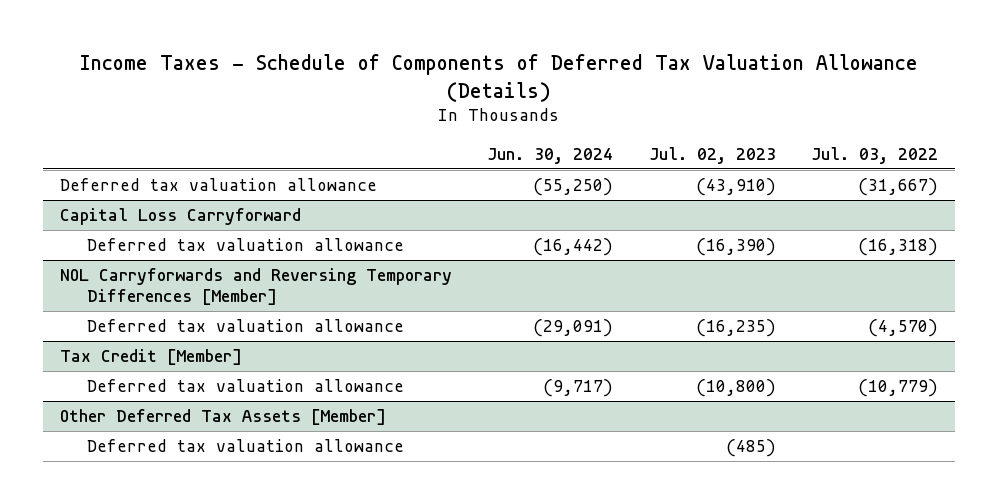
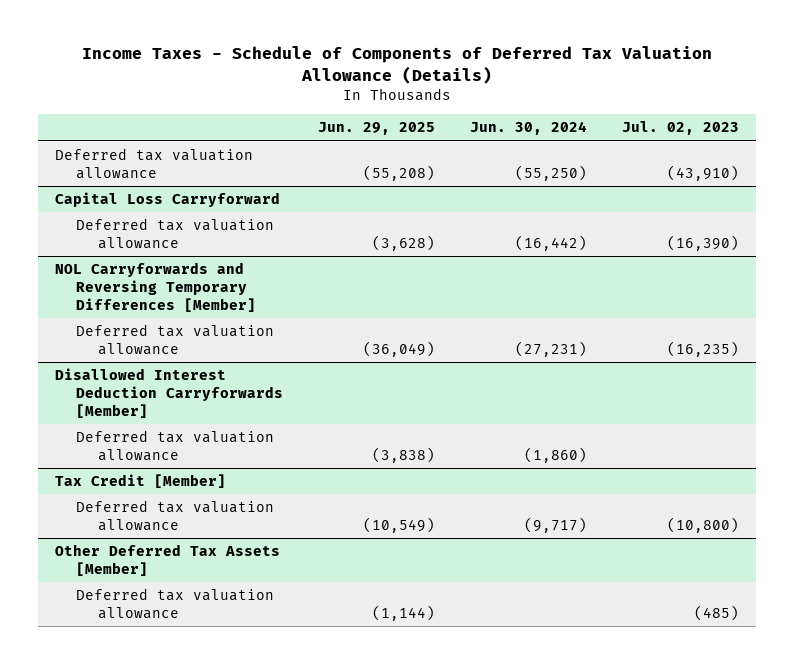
[810,147,938,165] Jul. 03, 2022 -> none
none -> [318,122,436,136] Jun. 29, 2025
[533,319,614,338] (29,091) -> [514,341,587,358] (27,231)
none -> [54,368,284,419] Disallowed Interest Deduction Carryforwards [Member]
none -> [76,430,275,462] Deferred tax valuation allowance

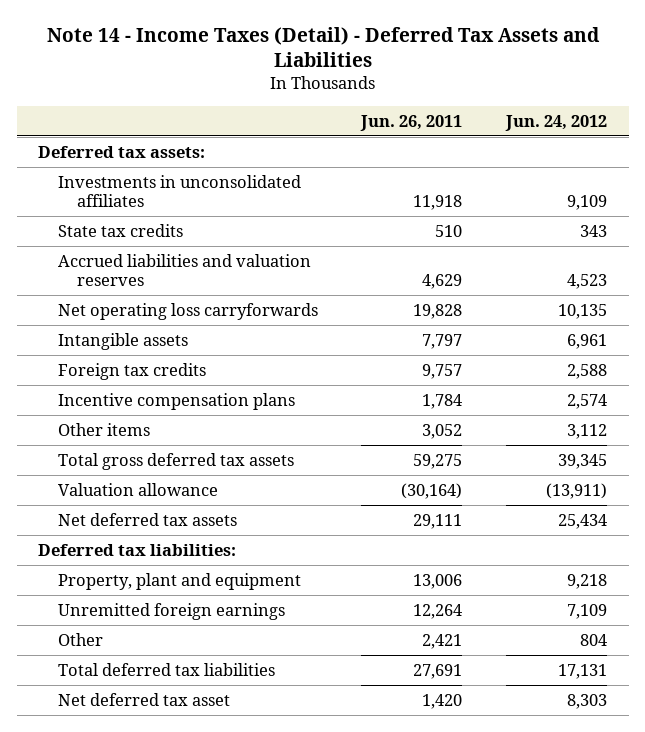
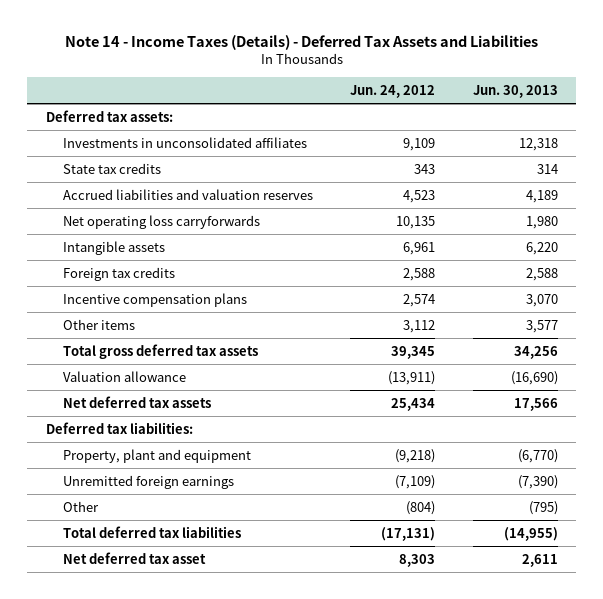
[46,26,600,68] Note 14 - Income Taxes (Detail) - Deferred Tax Assets and Liabilities -> [64,34,538,50] Note 14 - Income Taxes (Details) - Deferred Tax Assets and Liabilities
[360,114,463,131] Jun. 26, 2011 -> none
none -> [472,84,558,98] Jun. 30, 2013
[566,573,607,589] 9,218 -> [395,448,436,463] (9,218)
[566,603,607,619] 7,109 -> [395,474,436,489] (7,109)
[579,633,607,646] 804 -> [406,500,436,515] (804)
[557,663,607,679] 17,131 -> [381,526,436,541] (17,131)

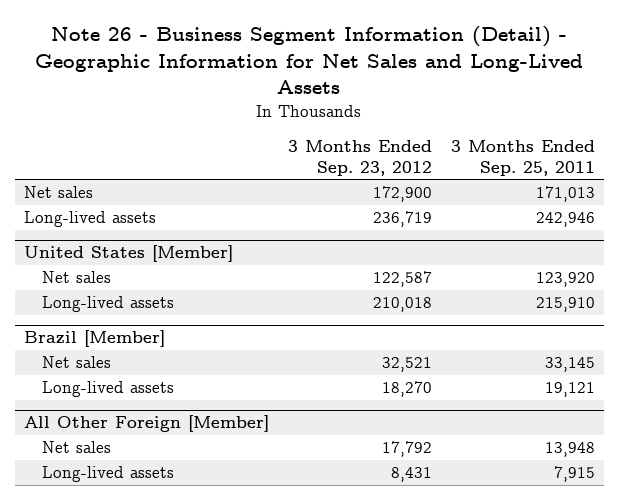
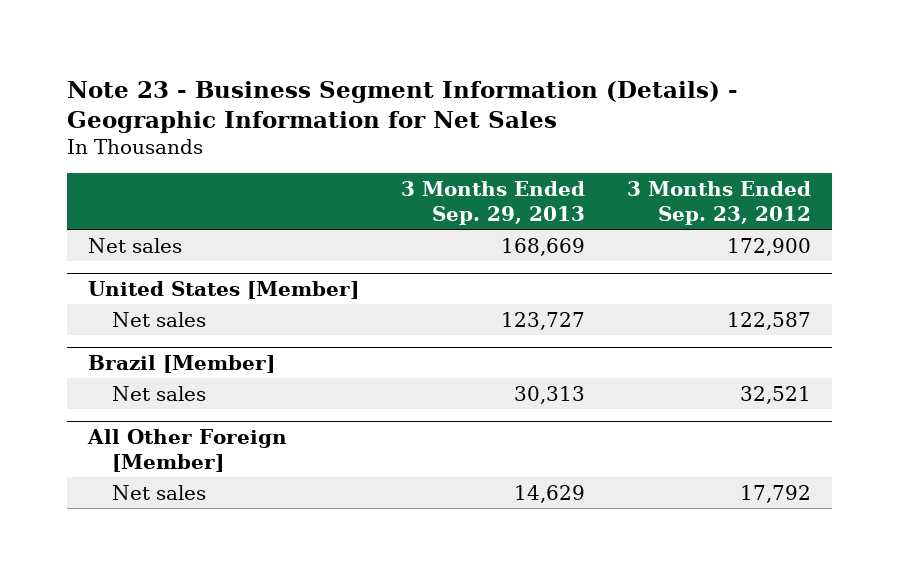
[35,26,584,95] Note 26 - Business Segment Information (Detail) - Geographic Information for Net Sales and Long-Lived Assets -> [67,80,739,133] Note 23 - Business Segment Information (Details) - Geographic Information for Net Sales
[450,140,595,176] 3 Months Ended Sep. 25, 2011 -> none
none -> [401,180,586,225] 3 Months Ended Sep. 29, 2013
[24,211,157,228] Long-lived assets -> none
[41,296,174,313] Long-lived assets -> none
[41,381,174,398] Long-lived assets -> none
[41,466,174,483] Long-lived assets -> none

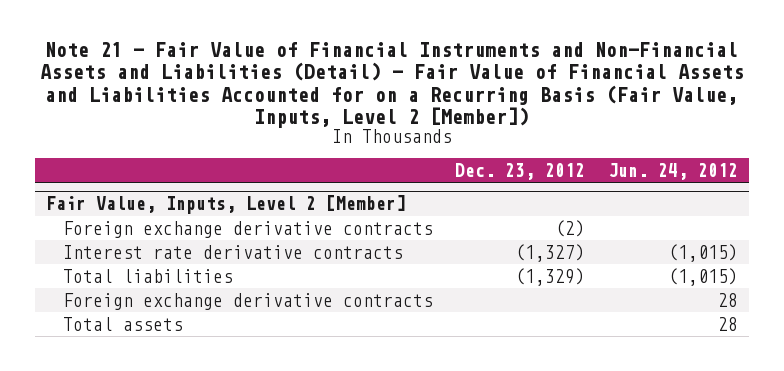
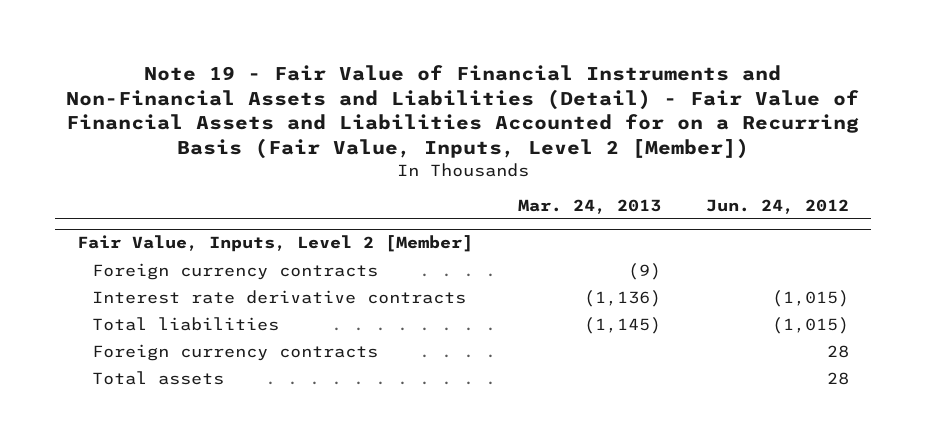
[40,42,745,129] Note 21 - Fair Value of Financial Instruments and Non-Financial Assets and Liabilities (Detail) - Fair Value of Financial Assets and Liabilities Accounted for on a Recurring Basis (Fair Value, Inputs, Level 2 [Member]) -> [66,64,860,160] Note 19 - Fair Value of Financial Instruments and Non-Financial Assets and Liabilities (Detail) - Fair Value of Financial Assets and Liabilities Accounted for on a Recurring Basis (Fair Value, Inputs, Level 2 [Member])
[455,162,586,180] Dec. 23, 2012 -> none
none -> [518,198,662,214] Mar. 24, 2013
[62,220,433,238] Foreign exchange derivative contracts -> [91,263,378,281] Foreign currency contracts
[62,292,433,310] Foreign exchange derivative contracts -> [91,344,378,362] Foreign currency contracts

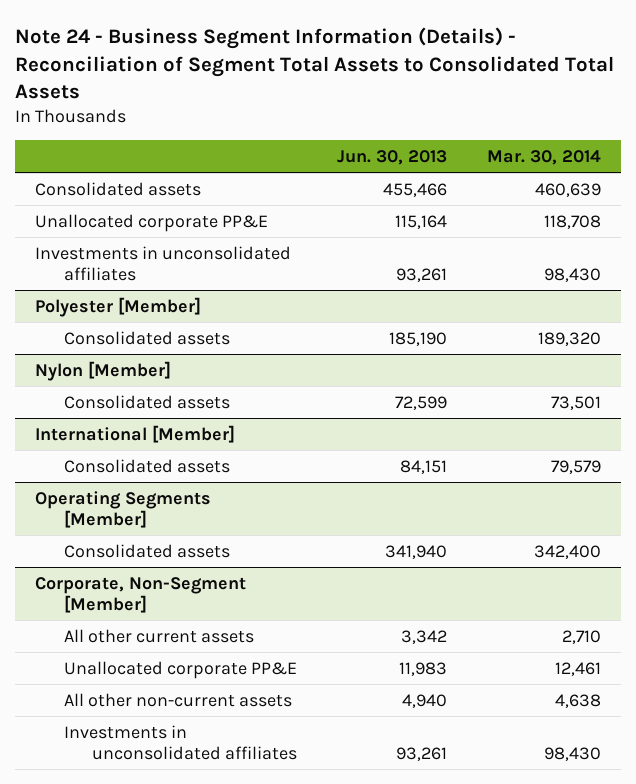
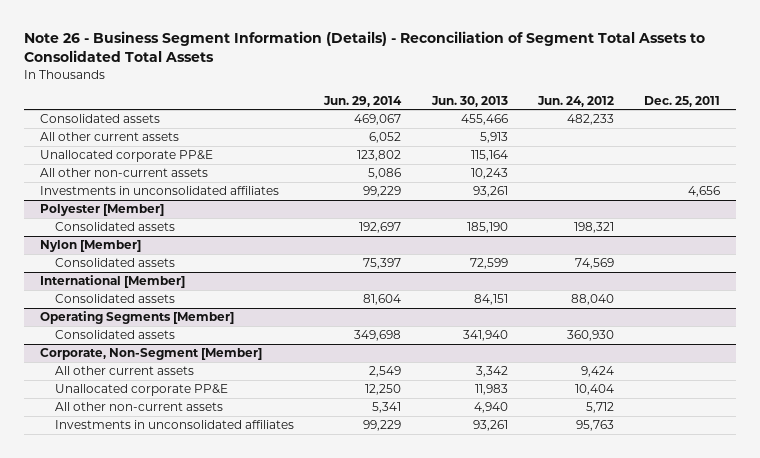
[15,26,615,100] Note 24 - Business Segment Information (Details) - Reconciliation of Segment Total Assets to Consolidated Total Assets -> [24,31,706,63] Note 26 - Business Segment Information (Details) - Reconciliation of Segment Total Assets to Consolidated Total Assets
[486,149,601,165] Mar. 30, 2014 -> none
none -> [323,95,403,107] Jun. 29, 2014
none -> [537,95,615,107] Jun. 24, 2012
none -> [644,95,721,107] Dec. 25, 2011
none -> [39,132,179,142] All other current assets
none -> [39,168,208,178] All other non-current assets

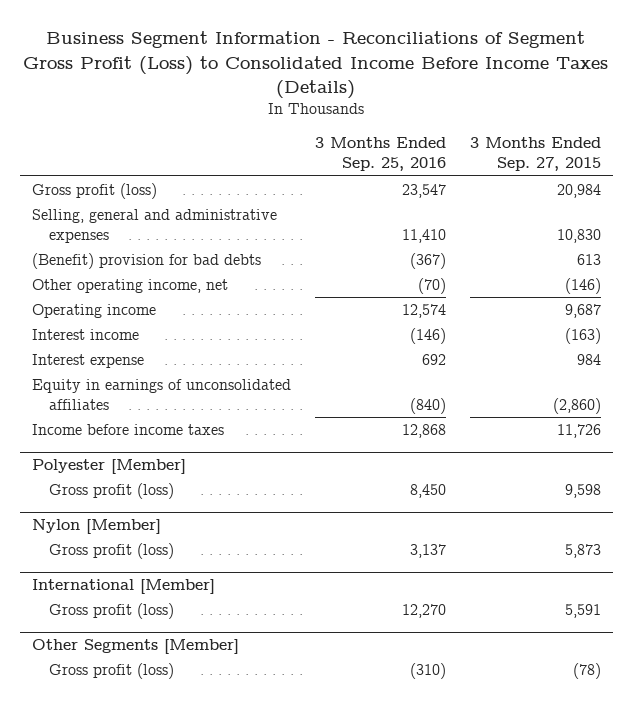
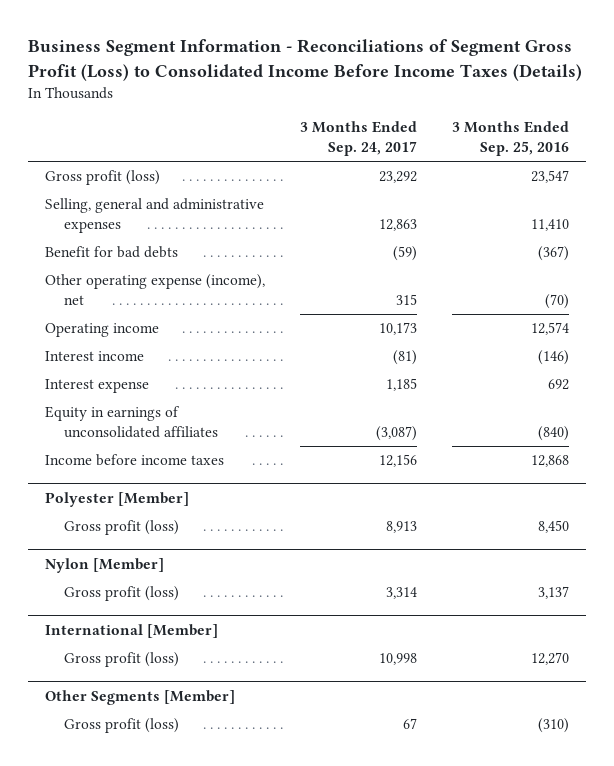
[469,137,601,172] 3 Months Ended Sep. 27, 2015 -> none
none -> [300,121,418,157] 3 Months Ended Sep. 24, 2017
[31,253,261,270] (Benefit) provision for bad debts -> [45,246,179,259] Benefit for bad debts
[31,279,228,294] Other operating income, net -> [45,274,266,305] Other operating expense (income), net

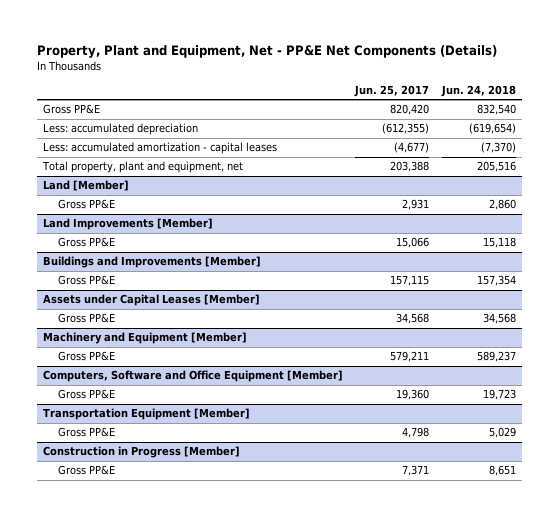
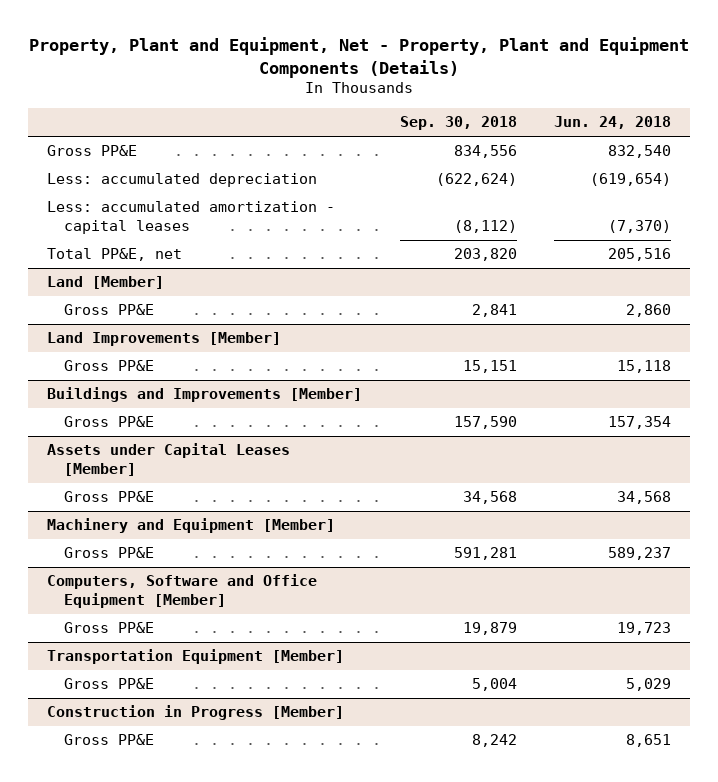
[37,44,498,58] Property, Plant and Equipment, Net - PP&E Net Components (Details) -> [29,37,690,78] Property, Plant and Equipment, Net - Property, Plant and Equipment Components (Details)
[354,85,430,98] Jun. 25, 2017 -> none
none -> [399,116,517,131] Sep. 30, 2018
[42,161,244,174] Total property, plant and equipment, net -> [47,248,183,262] Total PP&E, net

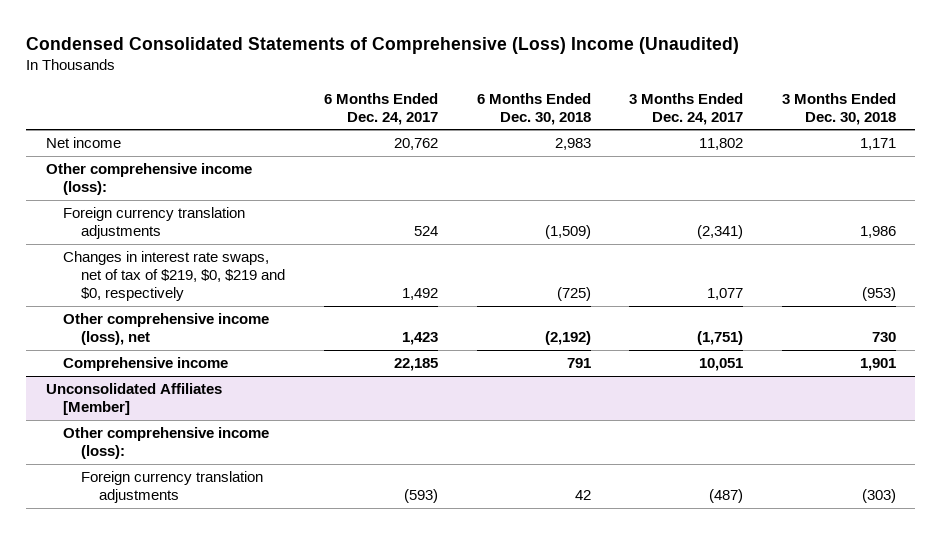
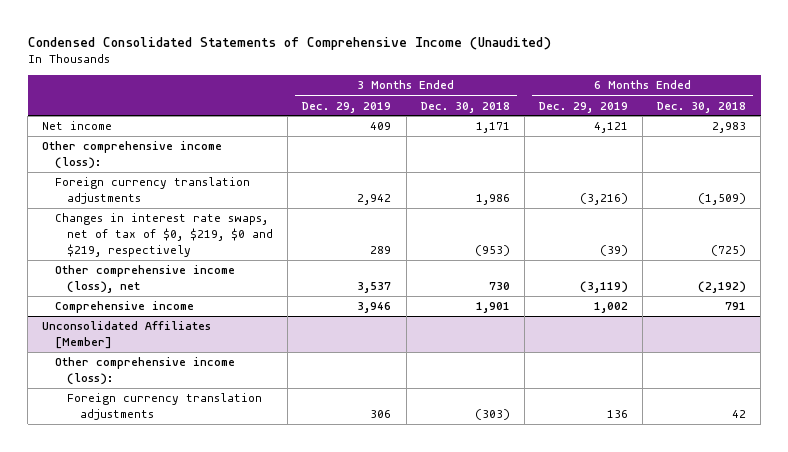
[26,36,740,54] Condensed Consolidated Statements of Comprehensive (Loss) Income (Unaudited) -> [27,36,551,50] Condensed Consolidated Statements of Comprehensive Income (Unaudited)
[323,92,438,125] 6 Months Ended Dec. 24, 2017 -> none
[629,92,744,125] 3 Months Ended Dec. 24, 2017 -> none
none -> [302,101,392,113] Dec. 29, 2019
none -> [538,101,628,113] Dec. 29, 2019
[63,251,286,301] Changes in interest rate swaps, net of tax of $219, $0, $219 and $0, respectively -> [54,213,274,257] Changes in interest rate swaps, net of tax of $0, $219, $0 and $219, respectively

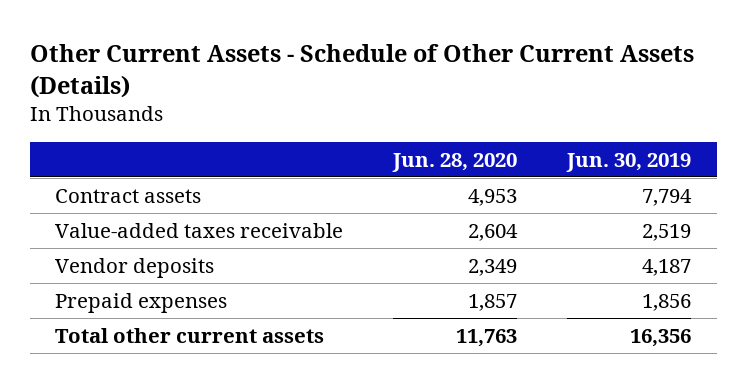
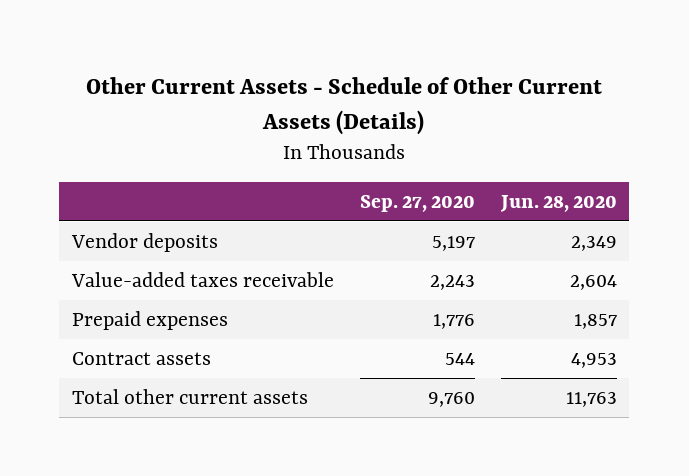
[566,152,692,172] Jun. 30, 2019 -> none
none -> [359,194,475,212] Sep. 27, 2020
[55,222,344,238] Value-added taxes receivable -> [71,271,335,287] Value-added taxes receivable
[55,188,202,203] Contract assets -> [72,351,212,365] Contract assets

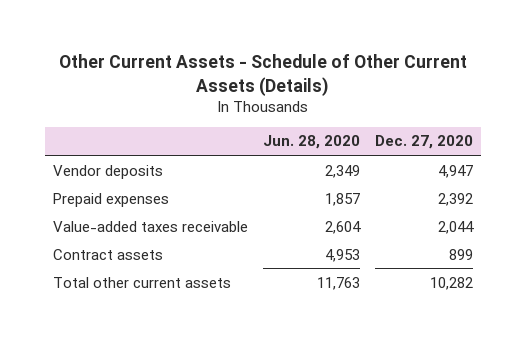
[359,194,475,212] Sep. 27, 2020 -> none
none -> [375,135,474,150] Dec. 27, 2020
[71,271,335,287] Value-added taxes receivable -> [52,220,248,232] Value-added taxes receivable

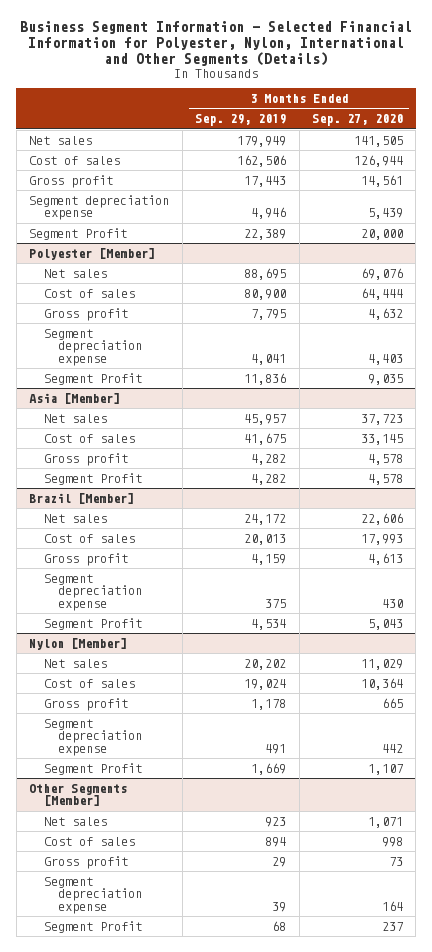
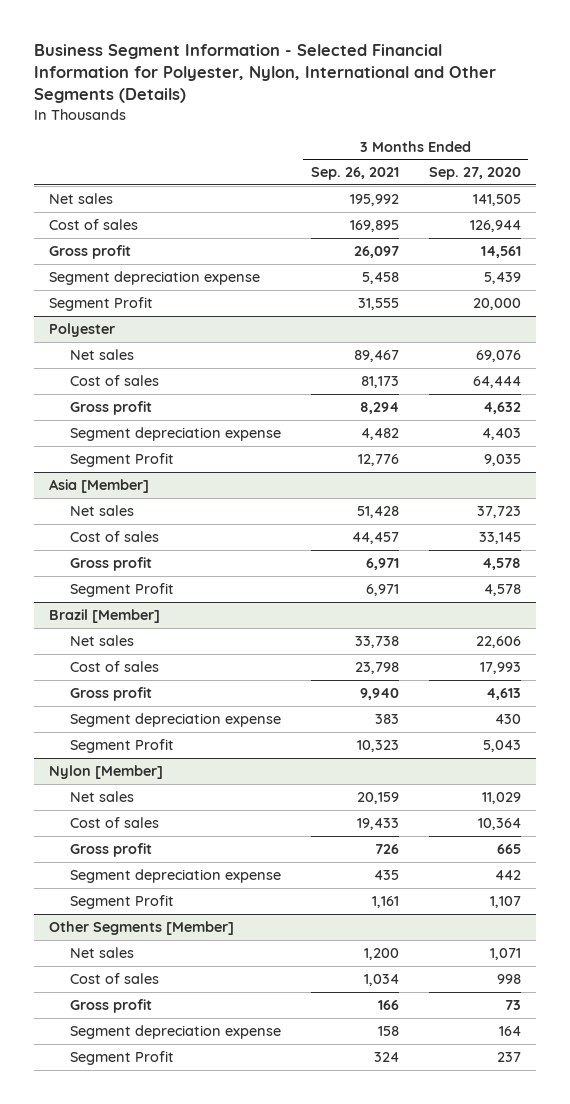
[195,114,287,127] Sep. 29, 2019 -> none
none -> [310,167,399,181] Sep. 26, 2021
[29,247,156,260] Polyester [Member] -> [48,322,115,337] Polyester

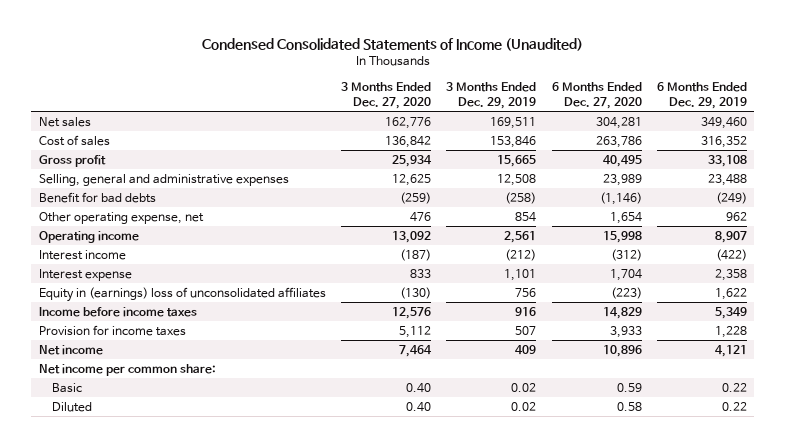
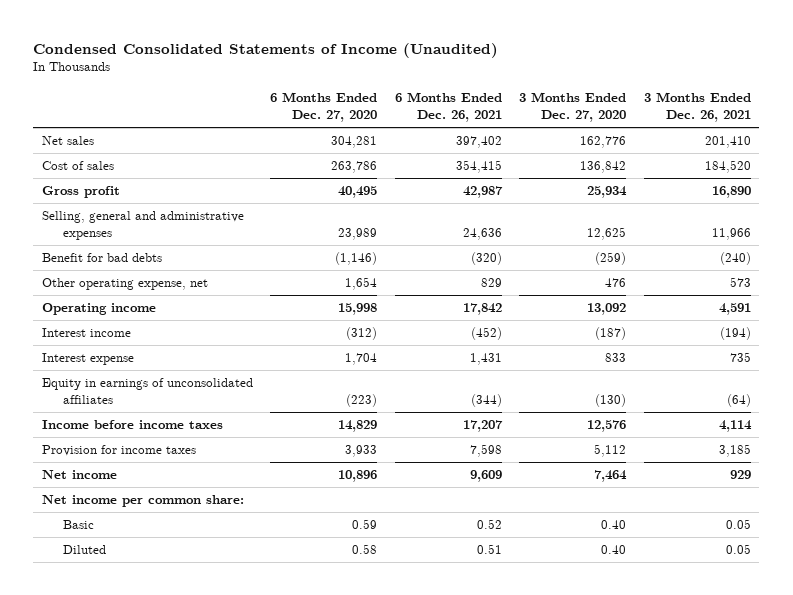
[446,81,537,109] 3 Months Ended Dec. 29, 2019 -> none
[656,81,747,109] 6 Months Ended Dec. 29, 2019 -> none
none -> [394,91,502,122] 6 Months Ended Dec. 26, 2021
none -> [643,91,751,122] 3 Months Ended Dec. 26, 2021
[38,286,326,302] Equity in (earnings) loss of unconsolidated affiliates -> [41,378,253,405] Equity in earnings of unconsolidated affiliates

